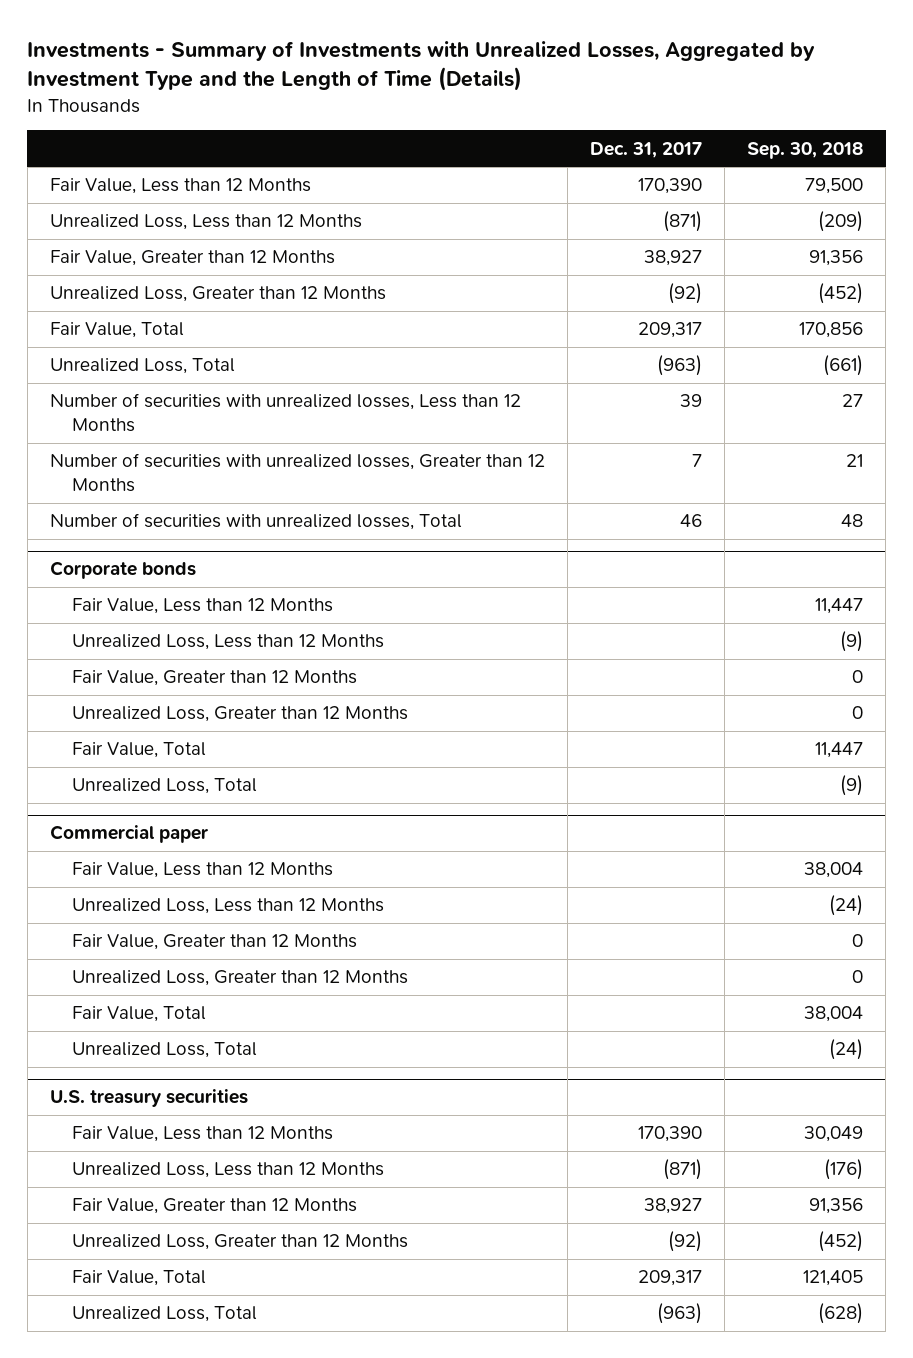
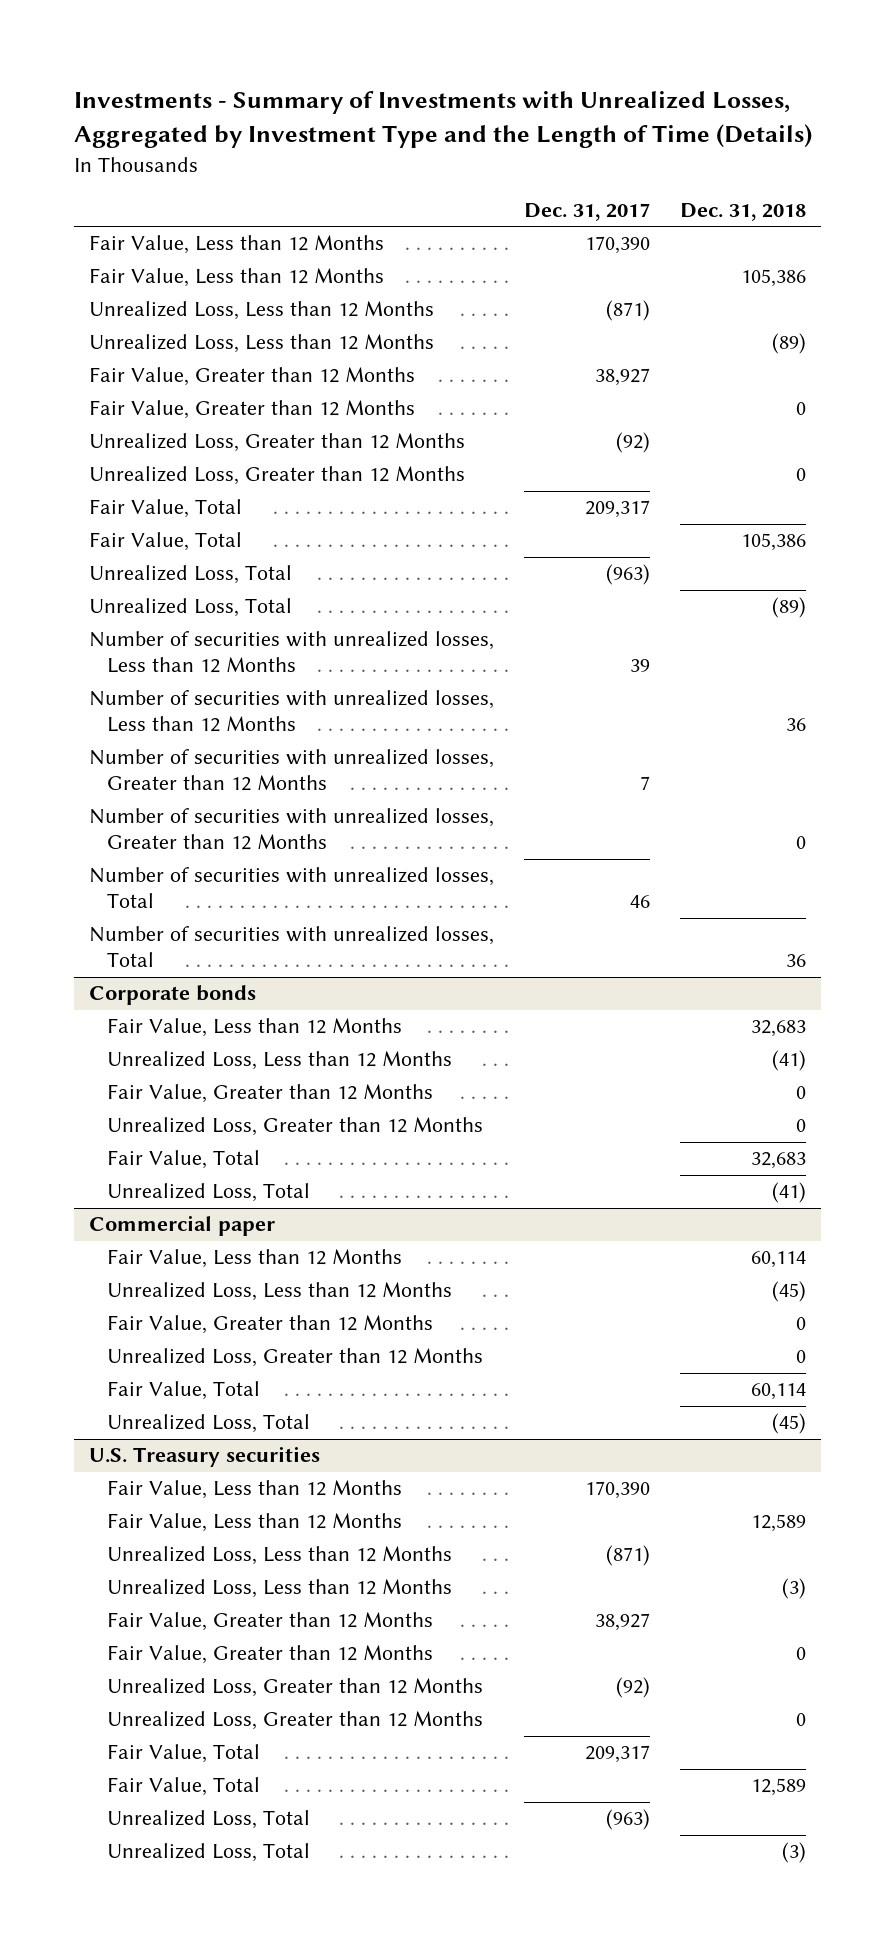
[747,141,864,159] Sep. 30, 2018 -> none
none -> [679,202,806,221] Dec. 31, 2018
none -> [88,268,384,288] Fair Value, Less than 12 Months
none -> [88,334,434,354] Unrealized Loss, Less than 12 Months
none -> [88,400,415,420] Fair Value, Greater than 12 Months
none -> [88,466,465,486] Unrealized Loss, Greater than 12 Months
none -> [88,532,242,552] Fair Value, Total
none -> [88,598,292,618] Unrealized Loss, Total
none -> [88,690,494,733] Number of securities with unrealized losses, Less than 12 Months
none -> [88,808,494,851] Number of securities with unrealized losses, Greater than 12 Months
none -> [88,926,494,968] Number of securities with unrealized losses, Total
[49,1089,248,1108] U.S. treasury securities -> [88,1446,320,1468] U.S. Treasury securities
none -> [106,1513,402,1533] Fair Value, Less than 12 Months
none -> [106,1579,452,1599] Unrealized Loss, Less than 12 Months
none -> [106,1645,433,1665] Fair Value, Greater than 12 Months
none -> [106,1711,483,1731] Unrealized Loss, Greater than 12 Months
none -> [106,1777,260,1797] Fair Value, Total
none -> [106,1843,310,1863] Unrealized Loss, Total

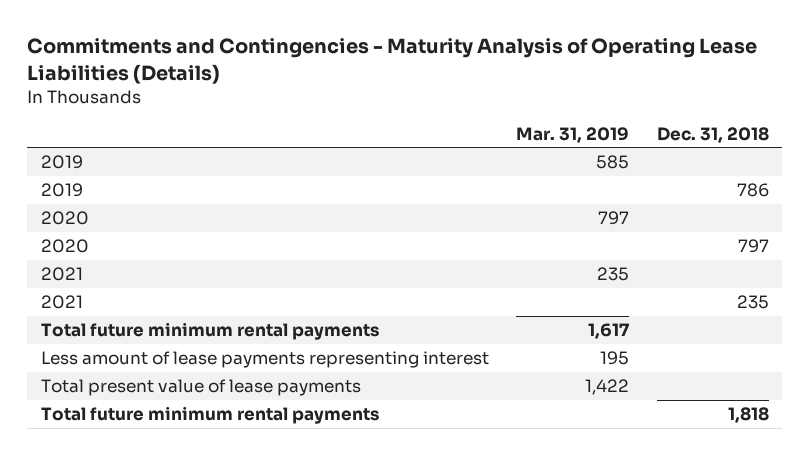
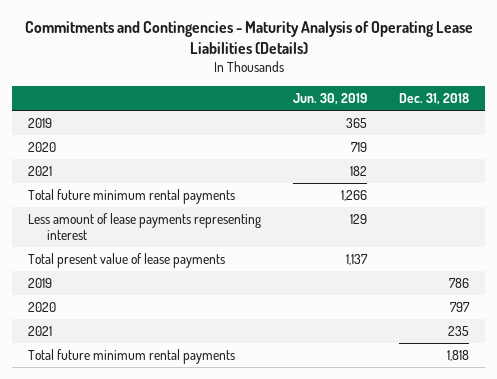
[516,126,630,143] Mar. 31, 2019 -> none
none -> [293,92,368,105] Jun. 30, 2019
[40,183,83,198] 2019 -> [28,278,53,289] 2019
[40,239,89,254] 2020 -> [28,302,57,313] 2020
[40,295,83,310] 2021 -> [28,326,53,337] 2021

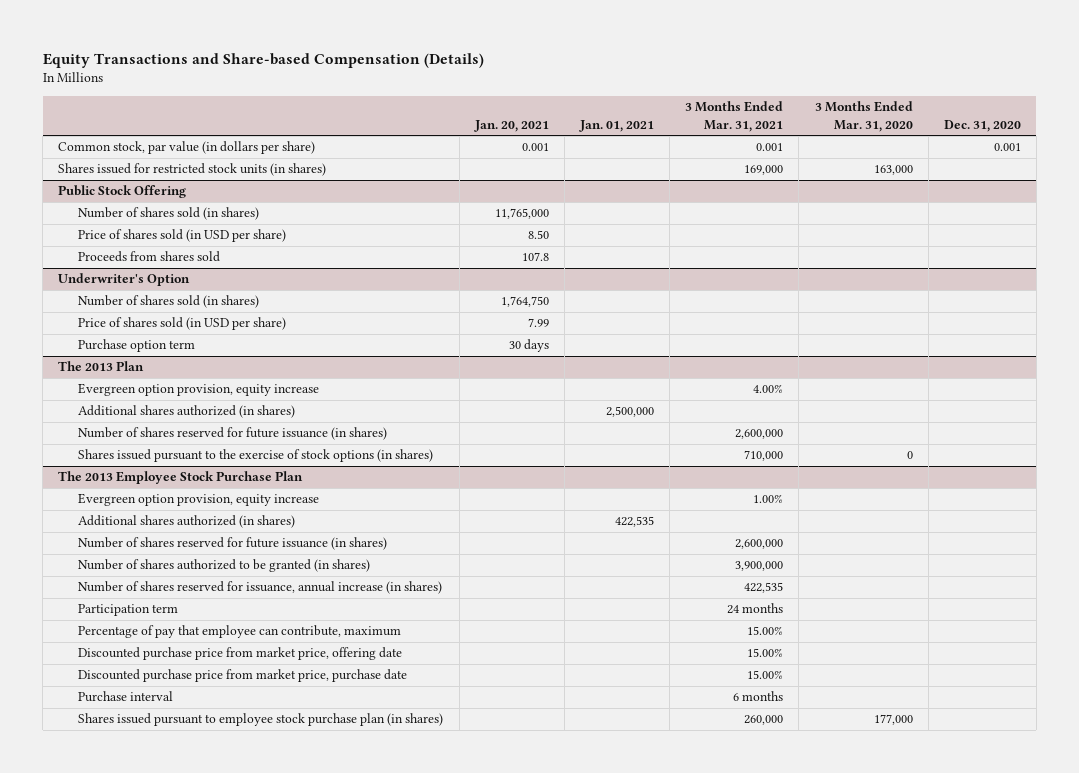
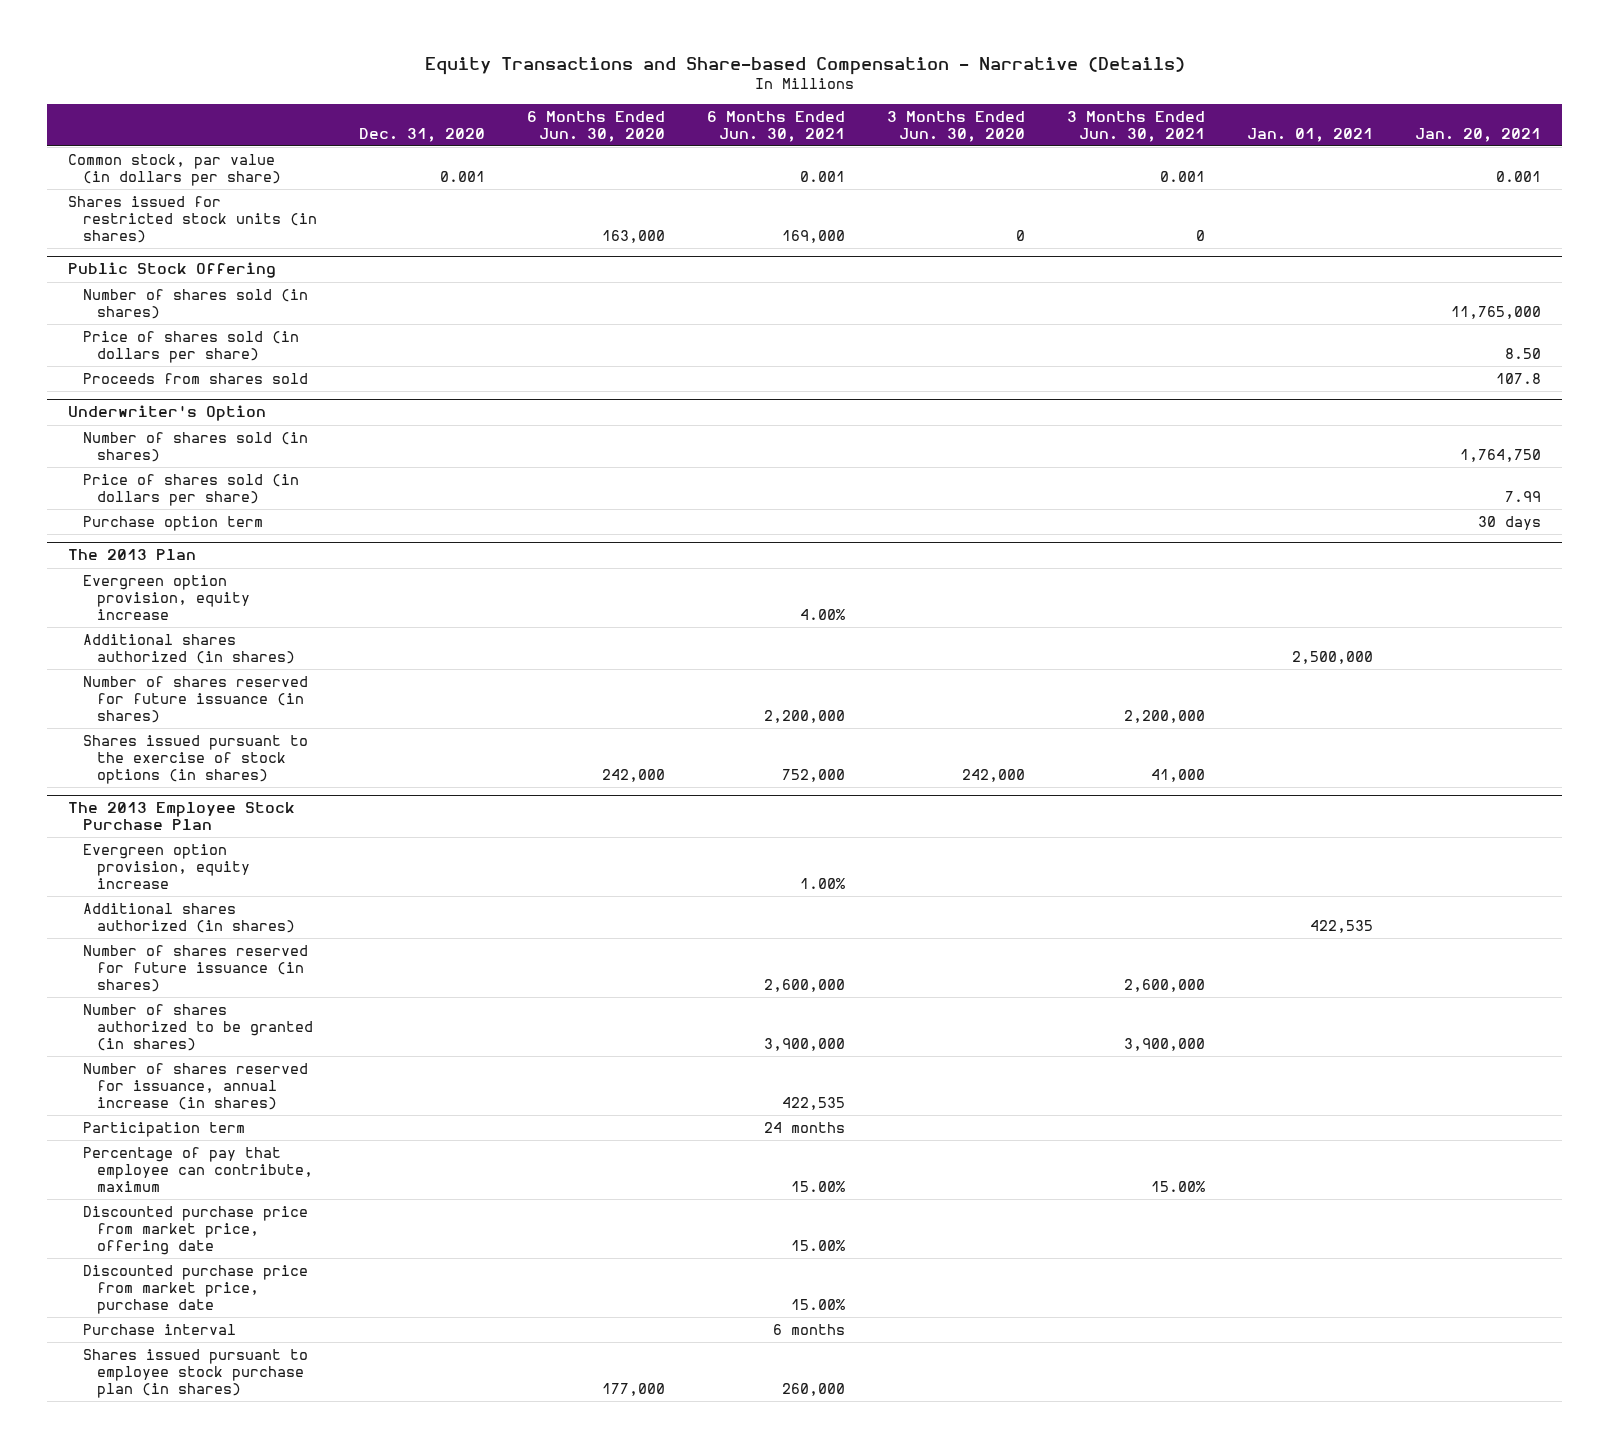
[42,52,484,68] Equity Transactions and Share-based Compensation (Details) -> [424,56,1185,75] Equity Transactions and Share-based Compensation - Narrative (Details)
[685,101,784,132] 3 Months Ended Mar. 31, 2021 -> none
[814,101,913,132] 3 Months Ended Mar. 31, 2020 -> none
none -> [526,110,665,142] 6 Months Ended Jun. 30, 2020
none -> [706,110,845,142] 6 Months Ended Jun. 30, 2021
none -> [886,110,1025,142] 3 Months Ended Jun. 30, 2020
none -> [1066,110,1205,142] 3 Months Ended Jun. 30, 2021
[78,229,287,243] Price of shares sold (in USD per share) -> [82,331,299,363] Price of shares sold (in dollars per share)
[78,317,287,331] Price of shares sold (in USD per share) -> [82,474,299,506] Price of shares sold (in dollars per share)

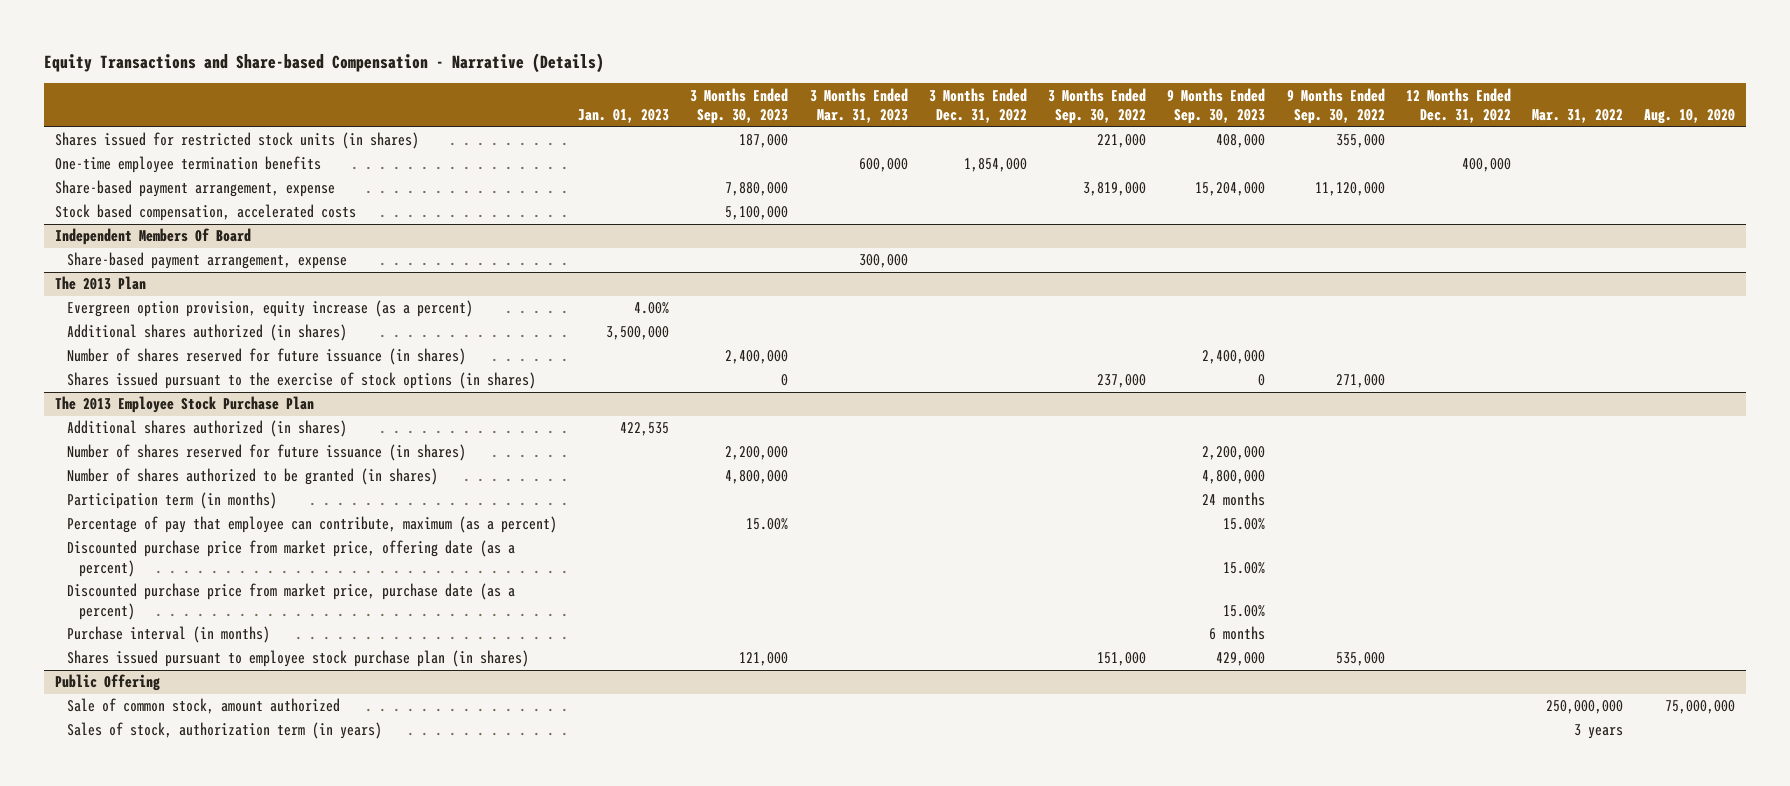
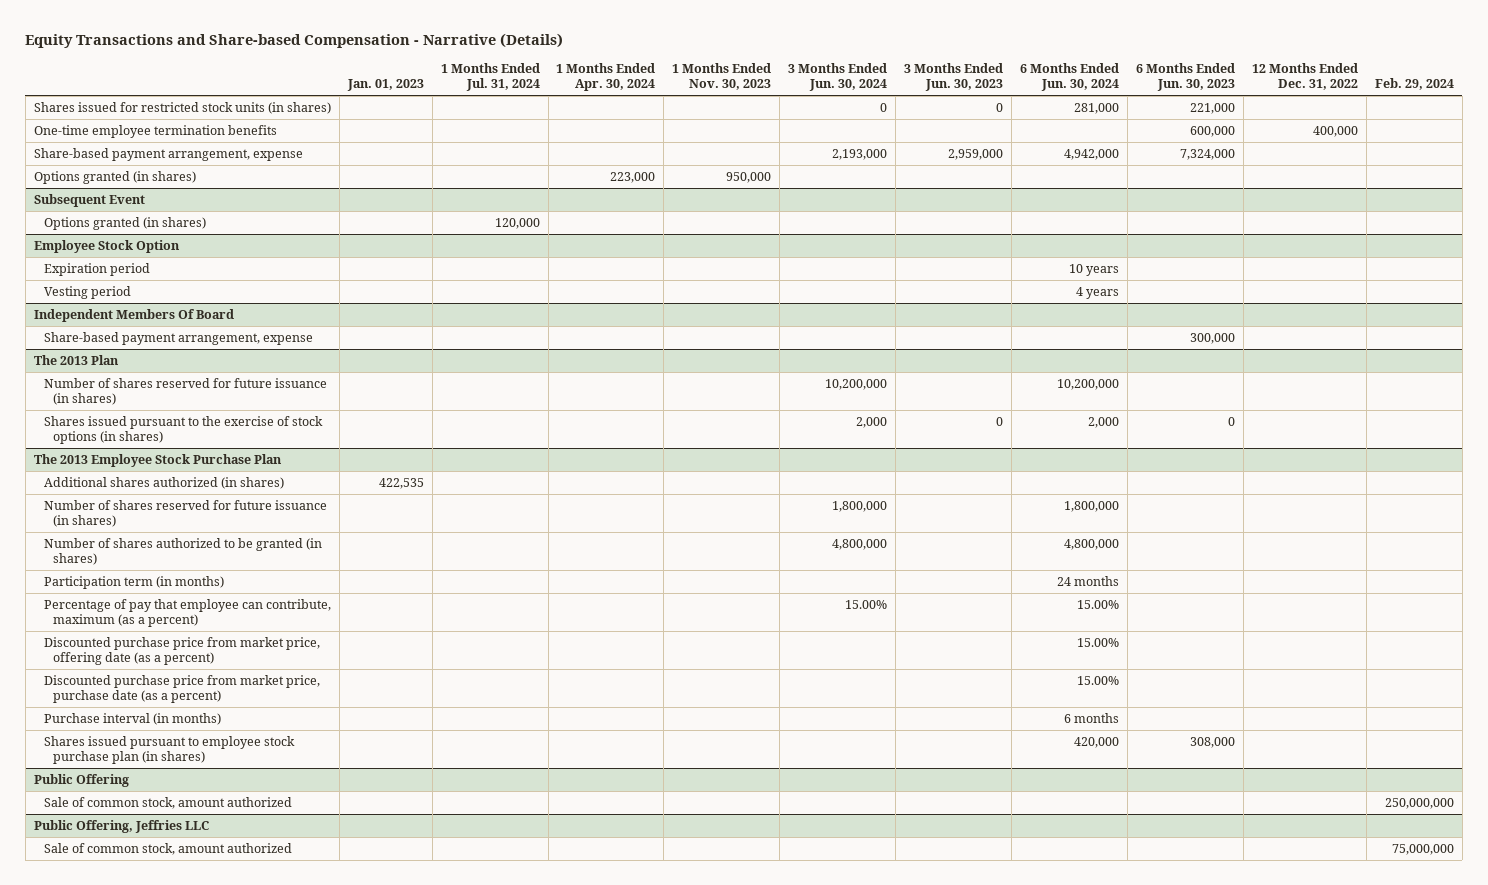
[690,87,789,125] 3 Months Ended Sep. 30, 2023 -> none
[809,87,908,124] 3 Months Ended Mar. 31, 2023 -> none
[928,87,1027,124] 3 Months Ended Dec. 31, 2022 -> none
[1048,87,1147,125] 3 Months Ended Sep. 30, 2022 -> none
[1167,87,1266,125] 9 Months Ended Sep. 30, 2023 -> none
[1286,87,1385,125] 9 Months Ended Sep. 30, 2022 -> none
[1531,109,1623,124] Mar. 31, 2022 -> none
[1644,109,1736,125] Aug. 10, 2020 -> none
none -> [440,63,540,91] 1 Months Ended Jul. 31, 2024
none -> [556,63,656,91] 1 Months Ended Apr. 30, 2024
none -> [672,63,772,90] 1 Months Ended Nov. 30, 2023
none -> [788,63,888,91] 3 Months Ended Jun. 30, 2024
none -> [904,63,1004,91] 3 Months Ended Jun. 30, 2023
none -> [1020,63,1120,91] 6 Months Ended Jun. 30, 2024
none -> [1135,63,1235,91] 6 Months Ended Jun. 30, 2023
none -> [1374,77,1454,90] Feb. 29, 2024
[54,204,356,222] Stock based compensation, accelerated costs -> none
none -> [33,171,196,185] Options granted (in shares)
none -> [33,194,145,208] Subsequent Event
none -> [43,217,206,231] Options granted (in shares)
none -> [33,240,180,254] Employee Stock Option
none -> [43,263,150,277] Expiration period
none -> [43,286,131,300] Vesting period
[66,300,473,318] Evergreen option provision, equity increase (as a percent) -> none
[66,324,347,342] Additional shares authorized (in shares) -> none
[66,722,382,740] Sales of stock, authorization term (in years) -> none
none -> [33,820,209,834] Public Offering, Jeffries LLC
none -> [43,843,292,856] Sale of common stock, amount authorized

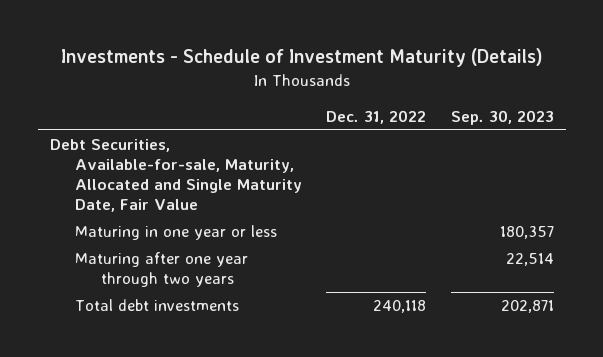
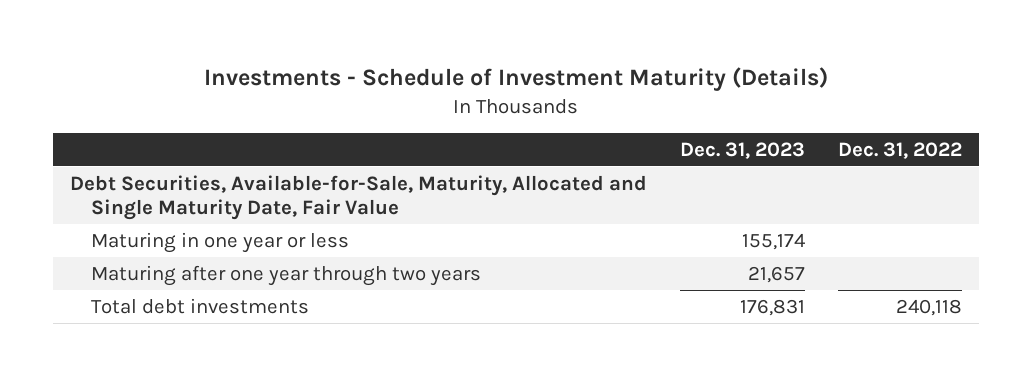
[450,109,554,125] Sep. 30, 2023 -> none
none -> [679,141,805,159] Dec. 31, 2023
[49,139,303,212] Debt Securities, Available-for-sale, Maturity, Allocated and Single Maturity Date, Fair Value -> [69,174,647,220] Debt Securities, Available-for-Sale, Maturity, Allocated and Single Maturity Date, Fair Value

